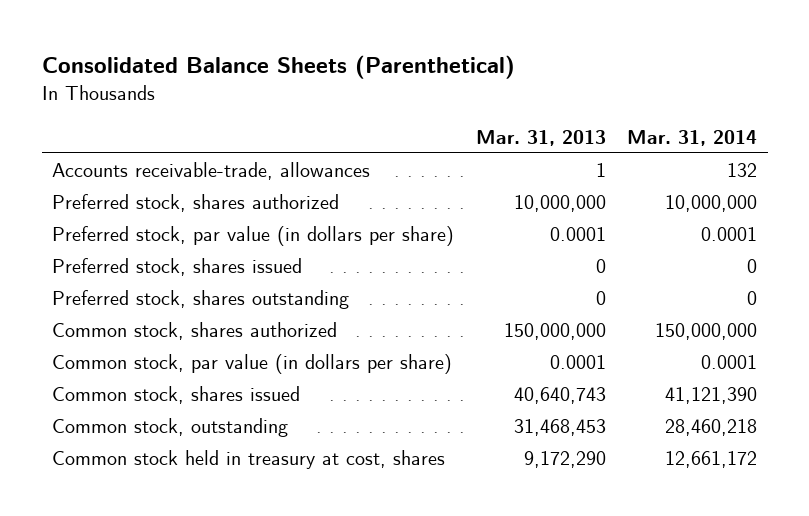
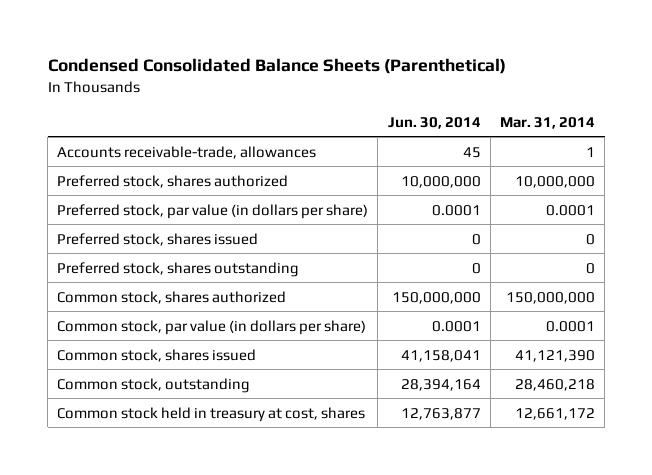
[41,55,515,80] Consolidated Balance Sheets (Parenthetical) -> [47,58,506,75] Condensed Consolidated Balance Sheets (Parenthetical)
[475,129,606,146] Mar. 31, 2013 -> none
none -> [387,116,481,129] Jun. 30, 2014
[726,163,757,178] 132 -> [586,146,596,157] 1

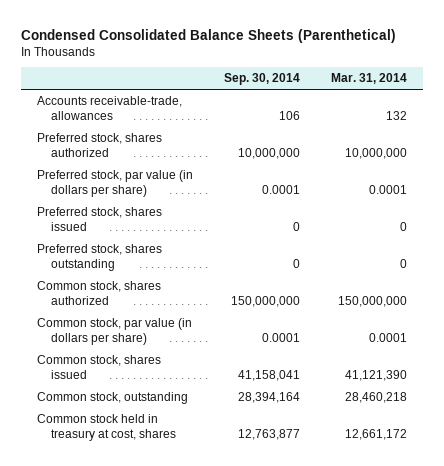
[387,116,481,129] Jun. 30, 2014 -> none
none -> [223,73,300,86] Sep. 30, 2014
[586,146,596,157] 1 -> [386,110,408,120] 132

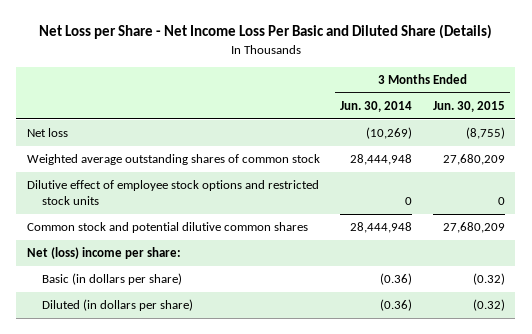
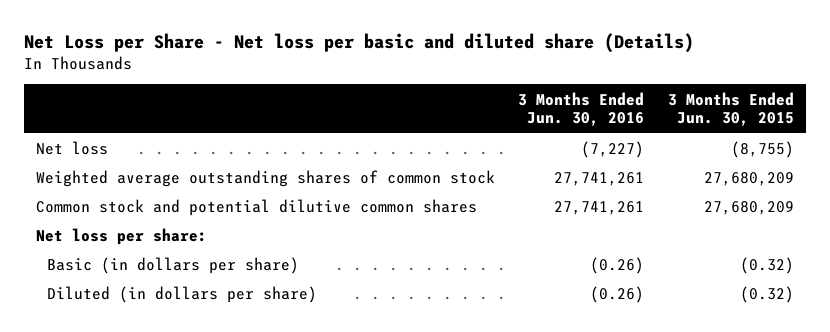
[38,24,492,40] Net Loss per Share - Net Income Loss Per Basic and Diluted Share (Details) -> [23,32,694,53] Net Loss per Share - Net loss per basic and diluted share (Details)
[340,101,413,113] Jun. 30, 2014 -> none
none -> [518,91,645,127] 3 Months Ended Jun. 30, 2016
[26,180,319,206] Dilutive effect of employee stock options and restricted stock units -> none
[26,247,181,260] Net (loss) income per share: -> [35,228,207,246] Net loss per share:

